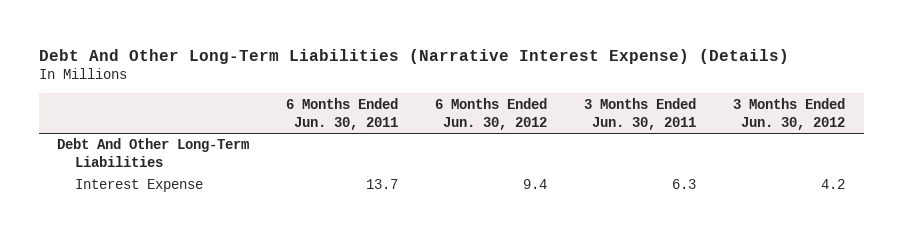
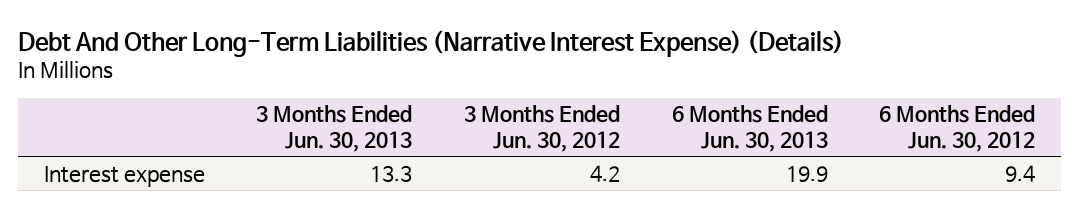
[286,97,399,130] 6 Months Ended Jun. 30, 2011 -> none
[584,97,697,130] 3 Months Ended Jun. 30, 2011 -> none
none -> [256,105,413,153] 3 Months Ended Jun. 30, 2013
none -> [671,105,828,153] 6 Months Ended Jun. 30, 2013
[57,138,250,168] Debt And Other Long-Term Liabilities -> none
[74,179,203,193] Interest Expense -> [43,165,205,187] Interest expense

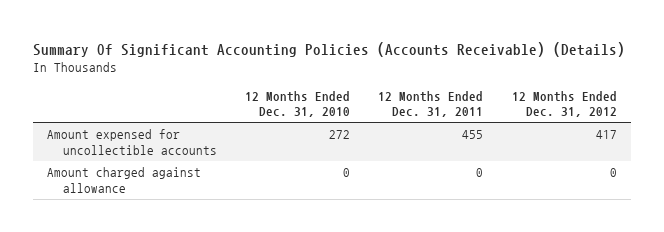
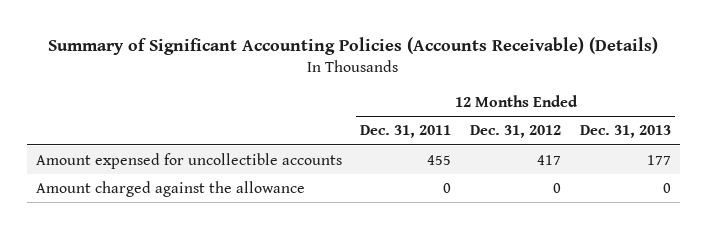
[33,41,626,57] Summary Of Significant Accounting Policies (Accounts Receivable) (Details) -> [48,37,659,56] Summary of Significant Accounting Policies (Accounts Receivable) (Details)
[245,90,351,118] 12 Months Ended Dec. 31, 2010 -> none
none -> [579,125,671,139] Dec. 31, 2013
[47,167,202,193] Amount charged against allowance -> [35,181,305,198] Amount charged against the allowance

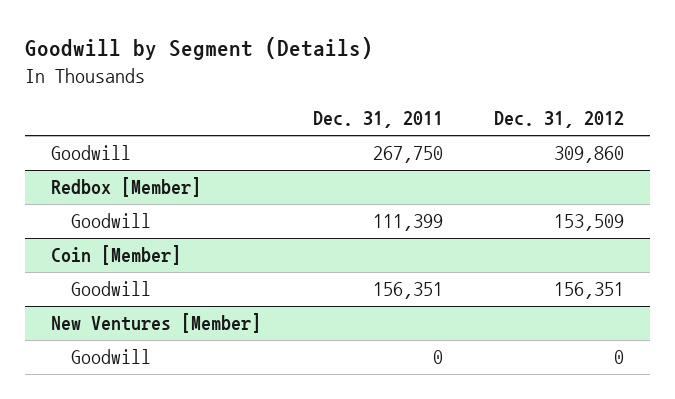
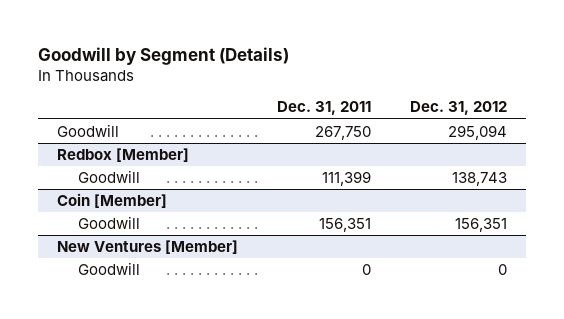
[554,146,625,164] 309,860 -> [448,124,508,140] 295,094
[554,214,625,232] 153,509 -> [452,171,508,186] 138,743

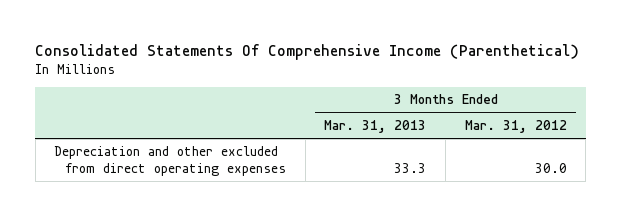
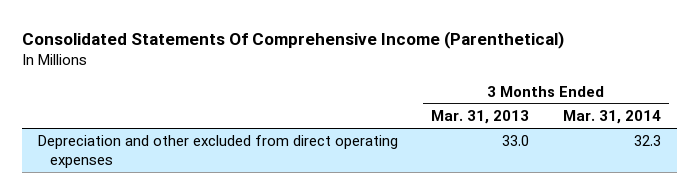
[464,120,567,134] Mar. 31, 2012 -> none
none -> [562,110,661,125] Mar. 31, 2014
[394,163,427,174] 33.3 -> [502,135,530,147] 33.0

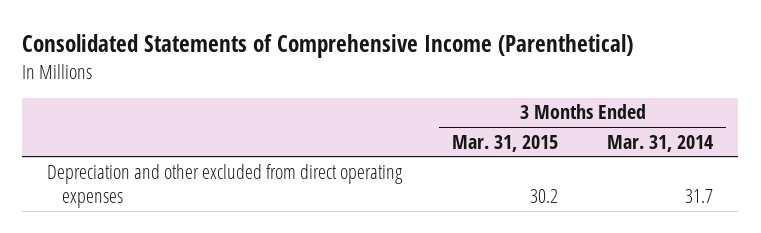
[21,30,564,49] Consolidated Statements Of Comprehensive Income (Parenthetical) -> [22,34,634,59] Consolidated Statements of Comprehensive Income (Parenthetical)
[431,110,530,125] Mar. 31, 2013 -> none
none -> [451,134,558,152] Mar. 31, 2015
[633,135,661,147] 32.3 -> [685,188,714,203] 31.7

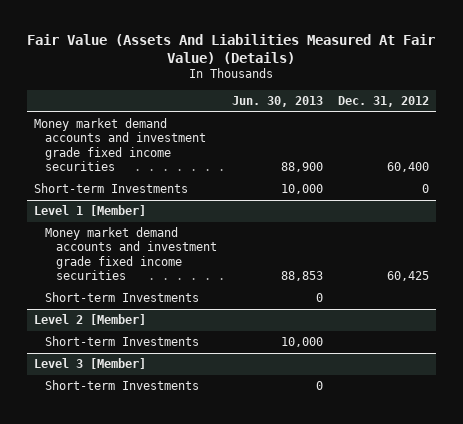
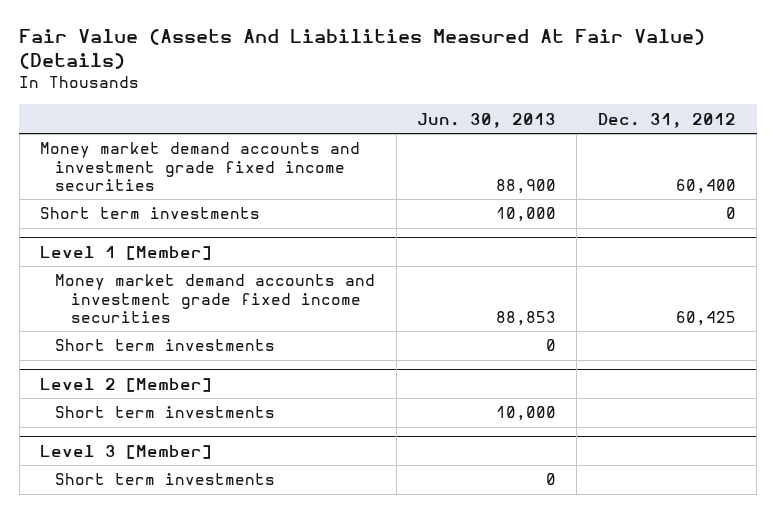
[34,183,189,194] Short-term Investments -> [39,207,260,220] Short term investments
[45,292,200,303] Short-term Investments -> [55,339,276,352] Short term investments
[45,336,200,347] Short-term Investments -> [55,406,276,419] Short term investments
[45,380,200,391] Short-term Investments -> [55,473,276,486] Short term investments

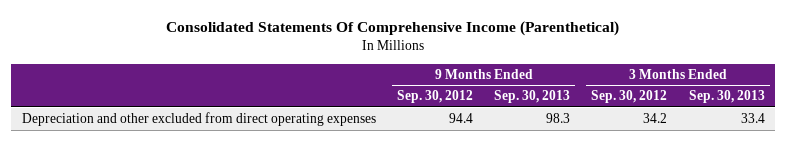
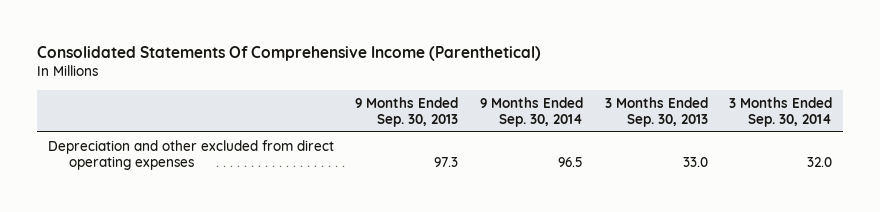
[396,90,473,104] Sep. 30, 2012 -> none
[591,90,668,104] Sep. 30, 2012 -> none
none -> [479,96,583,127] 9 Months Ended Sep. 30, 2014
none -> [729,96,833,127] 3 Months Ended Sep. 30, 2014
[546,113,571,124] 98.3 -> [434,156,459,167] 97.3
[740,113,765,124] 33.4 -> [682,156,708,167] 33.0

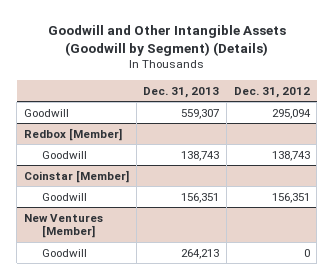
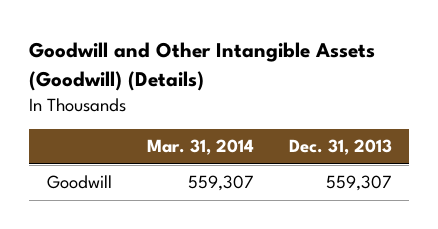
[47,24,286,56] Goodwill and Other Intangible Assets (Goodwill by Segment) (Details) -> [29,42,376,91] Goodwill and Other Intangible Assets (Goodwill) (Details)
[233,86,310,98] Dec. 31, 2012 -> none
none -> [146,139,254,156] Mar. 31, 2014
[24,127,123,141] Redbox [Member] -> none
[42,150,88,159] Goodwill -> none
[24,169,130,183] Coinstar [Member] -> none
[42,192,88,201] Goodwill -> none
[24,213,104,239] New Ventures [Member] -> none
[42,248,88,257] Goodwill -> none

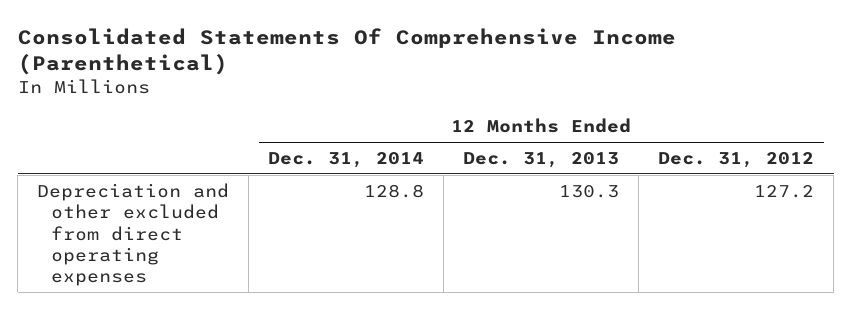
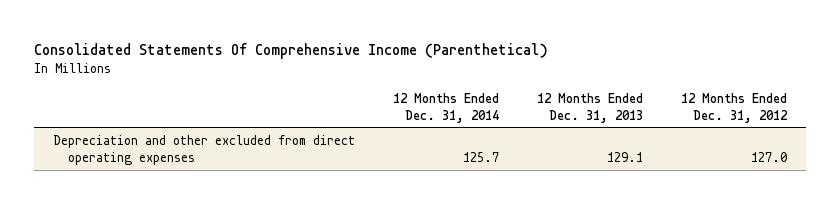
[364,183,425,198] 128.8 -> [463,151,500,162] 125.7
[559,184,620,198] 130.3 -> [607,151,644,162] 129.1
[754,184,815,198] 127.2 -> [750,151,787,162] 127.0

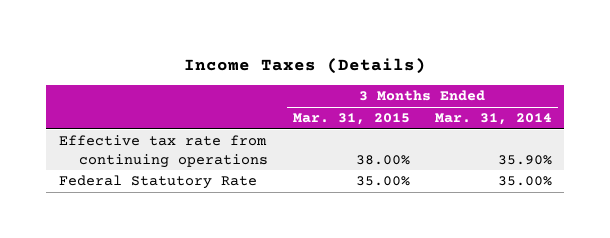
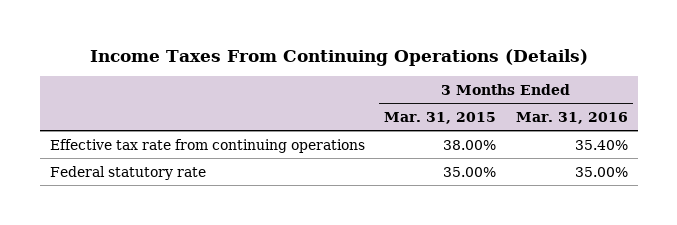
[184,57,427,74] Income Taxes (Details) -> [89,48,588,66] Income Taxes From Continuing Operations (Details)
[434,113,552,126] Mar. 31, 2014 -> none
none -> [515,111,628,124] Mar. 31, 2016
[58,175,257,190] Federal Statutory Rate -> [49,165,206,180] Federal statutory rate

